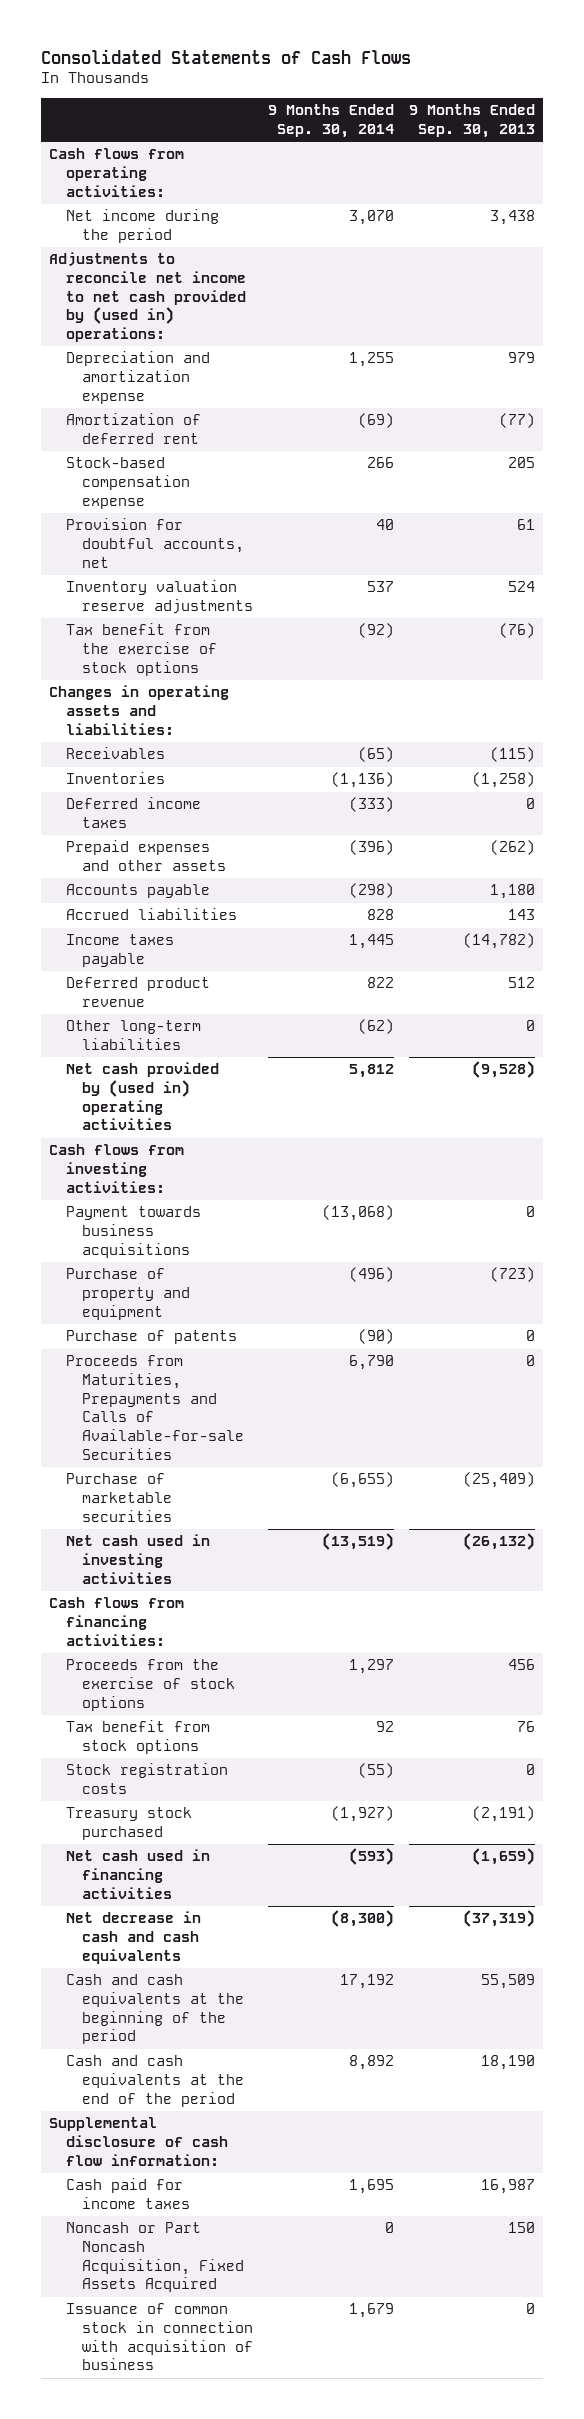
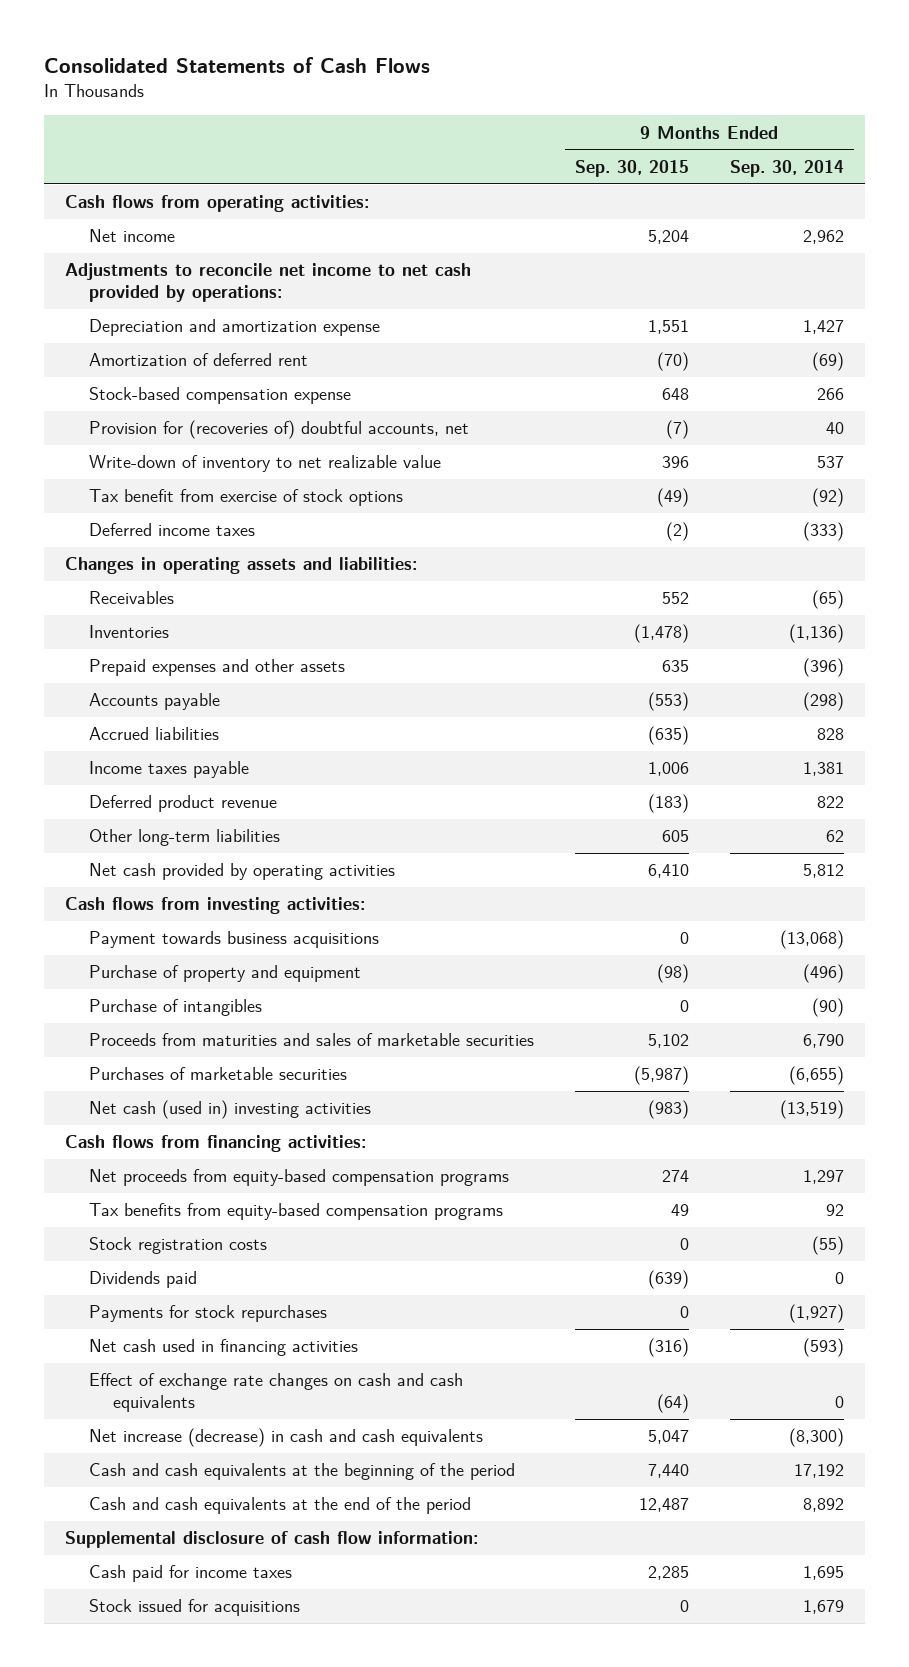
[409,104,536,138] 9 Months Ended Sep. 30, 2013 -> none
none -> [574,159,689,177] Sep. 30, 2015
[65,209,219,244] Net income during the period -> none
none -> [88,229,175,243] Net income
[48,252,246,342] Adjustments to reconcile net income to net cash provided by (used in) operations: -> [64,263,471,303] Adjustments to reconcile net income to net cash provided by operations:
[349,352,395,368] 1,255 -> [803,320,845,335] 1,427
[65,518,245,568] Provision for doubtful accounts, net -> [88,420,469,440] Provision for (recoveries of) doubtful accounts, net
[65,580,254,615] Inventory valuation reserve adjustments -> [88,455,441,473] Write-down of inventory to net realizable value
[65,623,218,676] Tax benefit from the exercise of stock options -> [88,489,403,507] Tax benefit from exercise of stock options
[65,797,201,829] Deferred income taxes -> [88,523,255,537] Deferred income taxes
[349,934,395,950] 1,445 -> [803,762,845,777] 1,381
[358,1019,395,1035] (62) -> [826,830,845,843] 62
[65,1062,219,1131] Net cash provided by (used in) operating activities -> [88,863,395,881] Net cash provided by operating activities
[65,1330,237,1345] Purchase of patents -> [88,999,262,1017] Purchase of intangibles
[65,1355,245,1460] Proceeds from Maturities, Prepayments and Calls of Available-for-sale Securities -> [88,1033,534,1047] Proceeds from maturities and sales of marketable securities
[65,1473,173,1522] Purchase of marketable securities -> [88,1067,347,1081] Purchases of marketable securities
[65,1534,210,1584] Net cash used in investing activities -> [88,1100,371,1120] Net cash (used in) investing activities
[65,1659,236,1711] Proceeds from the exercise of stock options -> [88,1169,509,1187] Net proceeds from equity-based compensation programs
[65,1720,210,1755] Tax benefit from stock options -> [88,1203,503,1221] Tax benefits from equity-based compensation programs
none -> [88,1271,197,1289] Dividends paid
[65,1807,192,1841] Treasury stock purchased -> [88,1305,327,1323] Payments for stock repurchases
none -> [88,1373,463,1413] Effect of exchange rate changes on cash and cash equivalents
[65,1911,201,1964] Net decrease in cash and cash equivalents -> [88,1428,483,1448] Net increase (decrease) in cash and cash equivalents
[65,2222,245,2293] Noncash or Part Noncash Acquisition, Fixed Assets Acquired -> none
[65,2303,254,2371] Issuance of common stock in connection with acquisition of business -> [88,1599,300,1617] Stock issued for acquisitions

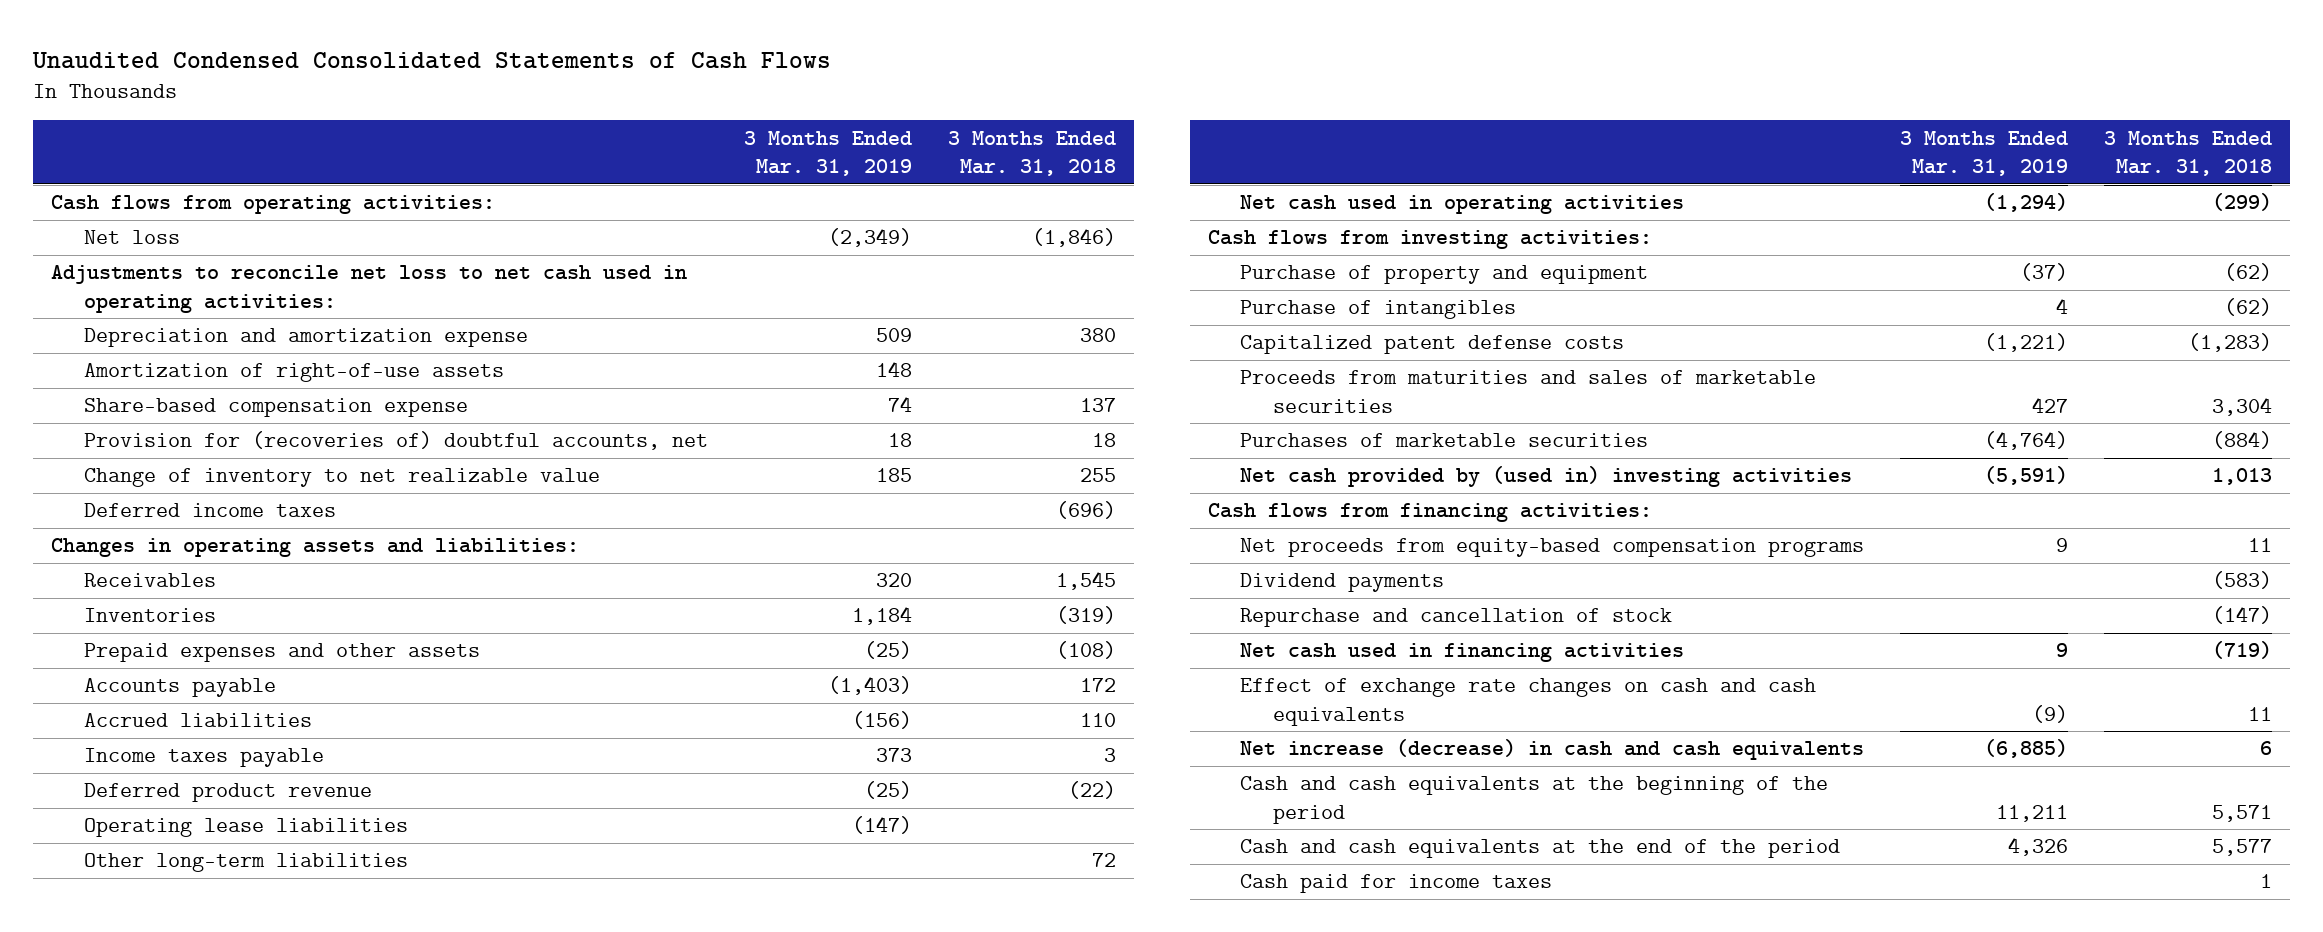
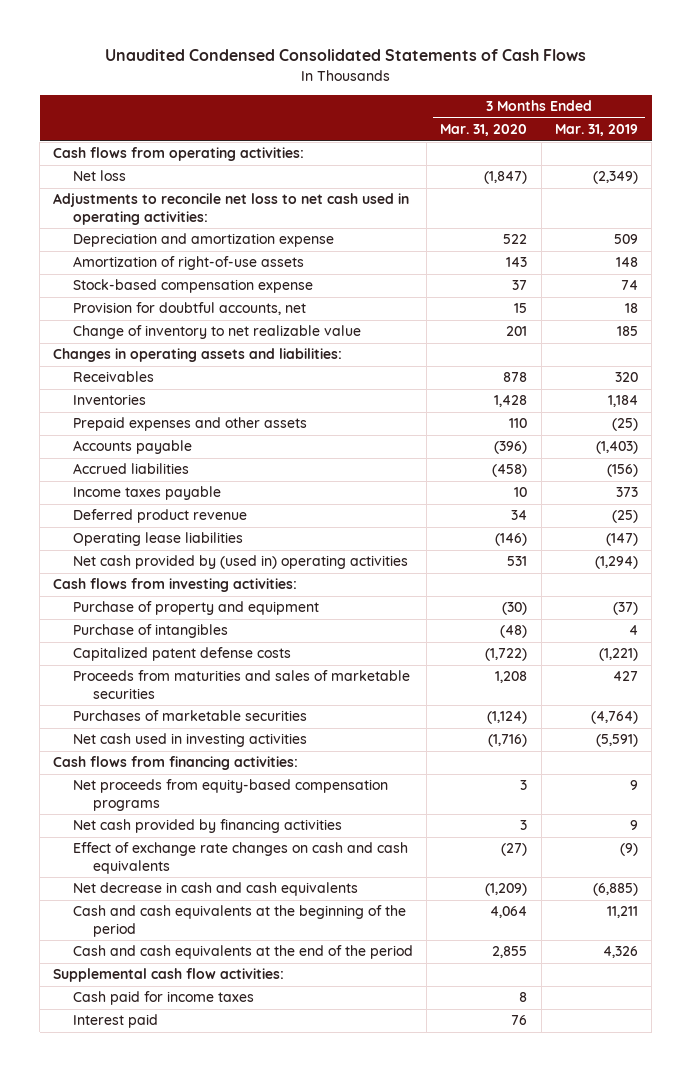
[947,130,1116,177] 3 Months Ended Mar. 31, 2018 -> none
none -> [440,124,528,137] Mar. 31, 2020
[83,398,468,418] Share-based compensation expense -> [72,279,313,294] Stock-based compensation expense
[83,431,708,451] Provision for (recoveries of) doubtful accounts, net -> [72,302,306,316] Provision for doubtful accounts, net
[83,503,336,518] Deferred income taxes -> none
[83,853,408,873] Other long-term liabilities -> none
[1240,195,1685,215] Net cash used in operating activities -> [72,555,408,570] Net cash provided by (used in) operating activities
[1240,466,1853,488] Net cash provided by (used in) investing activities -> [72,733,307,748] Net cash used in investing activities
[1240,573,1445,593] Dividend payments -> none
[1240,608,1673,628] Repurchase and cancellation of stock -> none
[1240,643,1685,663] Net cash used in financing activities -> [72,819,342,834] Net cash provided by financing activities
[1240,739,1865,761] Net increase (decrease) in cash and cash equivalents -> [72,882,358,897] Net decrease in cash and cash equivalents
none -> [53,968,285,983] Supplemental cash flow activities:
none -> [72,1014,158,1029] Interest paid

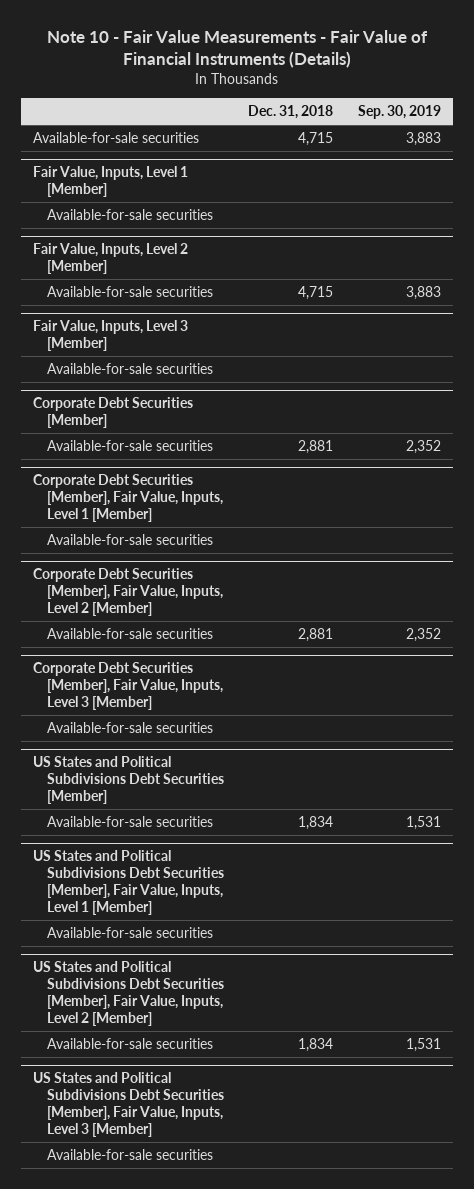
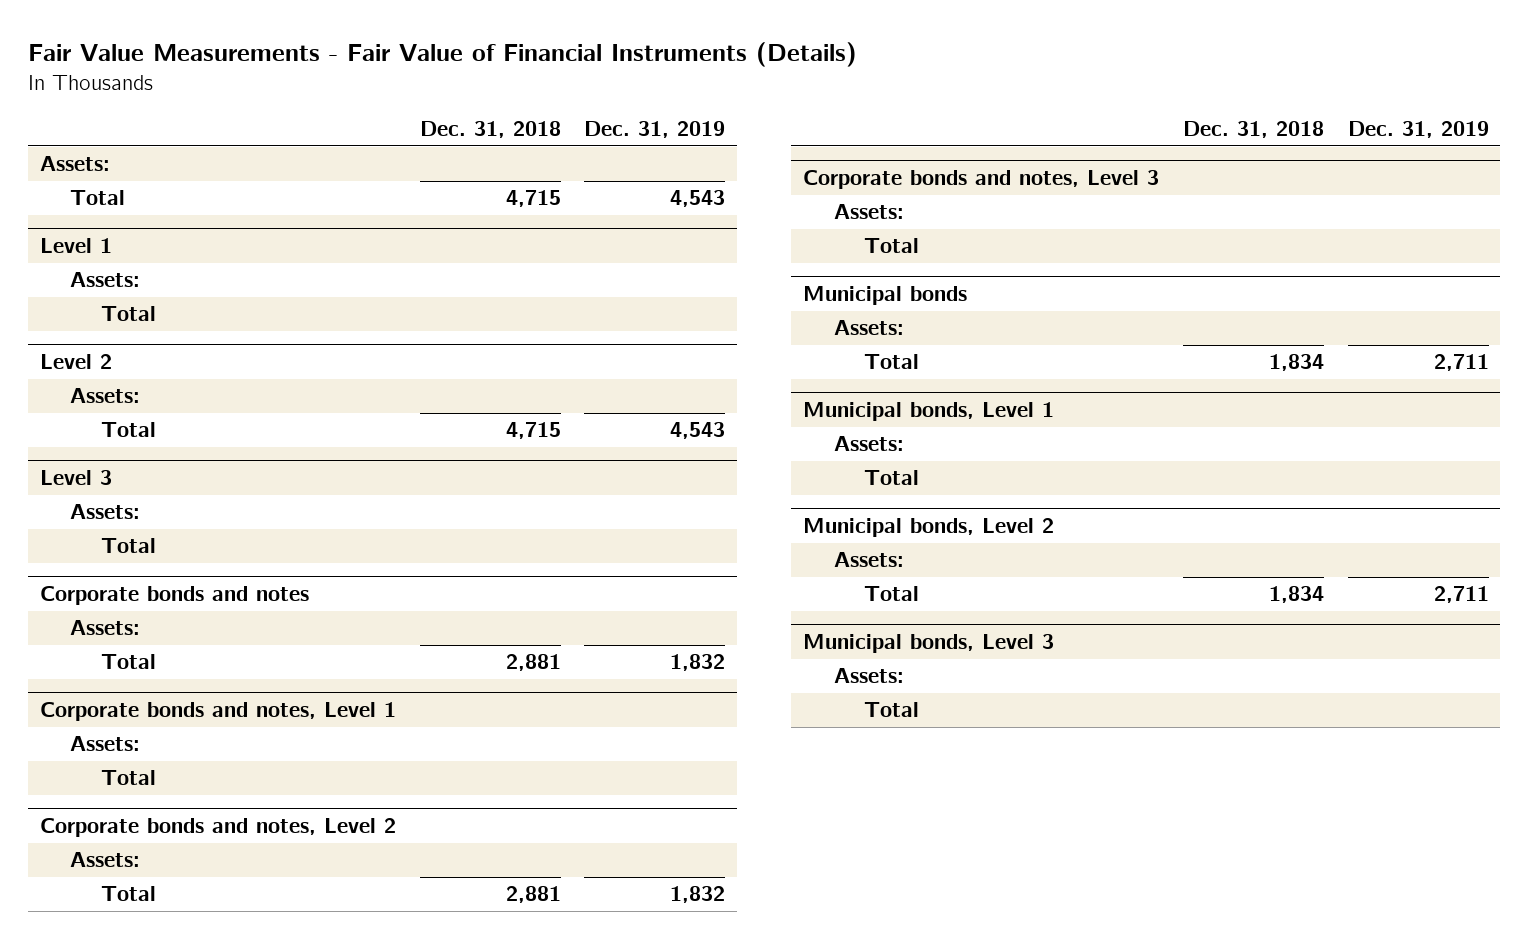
[46,29,428,68] Note 10 - Fair Value Measurements - Fair Value of Financial Instruments (Details) -> [27,42,857,68] Fair Value Measurements - Fair Value of Financial Instruments (Details)
[357,105,441,120] Sep. 30, 2019 -> none
none -> [584,121,726,139] Dec. 31, 2019
[32,474,223,523] Corporate Debt Securities [Member], Fair Value, Inputs, Level 1 [Member] -> none
[32,568,223,617] Corporate Debt Securities [Member], Fair Value, Inputs, Level 2 [Member] -> none
[32,662,223,711] Corporate Debt Securities [Member], Fair Value, Inputs, Level 3 [Member] -> none
[32,850,224,916] US States and Political Subdivisions Debt Securities [Member], Fair Value, Inputs, Level 1 [Member] -> none
[32,961,224,1027] US States and Political Subdivisions Debt Securities [Member], Fair Value, Inputs, Level 2 [Member] -> none
[32,1072,224,1138] US States and Political Subdivisions Debt Securities [Member], Fair Value, Inputs, Level 3 [Member] -> none
none -> [39,156,110,172] Assets:
[32,131,199,143] Available-for-sale securities -> [70,190,126,206] Total
[32,166,188,198] Fair Value, Inputs, Level 1 [Member] -> [39,237,112,253] Level 1
none -> [70,272,141,288] Assets:
[46,208,213,220] Available-for-sale securities -> [101,306,157,322] Total
[32,243,188,275] Fair Value, Inputs, Level 2 [Member] -> [39,353,112,369] Level 2
none -> [70,388,141,404] Assets:
[46,285,213,297] Available-for-sale securities -> [101,422,157,438] Total
[32,320,188,352] Fair Value, Inputs, Level 3 [Member] -> [39,469,112,485] Level 3
none -> [70,504,141,520] Assets:
[46,362,213,374] Available-for-sale securities -> [101,538,157,554] Total
[32,397,193,429] Corporate Debt Securities [Member] -> [39,585,309,605] Corporate bonds and notes
none -> [70,620,141,636] Assets:
[46,439,213,451] Available-for-sale securities -> [101,654,157,670] Total
none -> [39,701,396,721] Corporate bonds and notes, Level 1
none -> [70,736,141,752] Assets:
[46,533,213,545] Available-for-sale securities -> [101,770,157,786] Total
none -> [39,817,396,837] Corporate bonds and notes, Level 2
none -> [70,852,141,868] Assets:
[46,627,213,639] Available-for-sale securities -> [101,886,157,902] Total
none -> [802,169,1159,189] Corporate bonds and notes, Level 3
none -> [833,204,904,220] Assets:
[46,721,213,733] Available-for-sale securities -> [864,238,920,254] Total
[32,756,224,805] US States and Political Subdivisions Debt Securities [Member] -> [802,285,967,305] Municipal bonds
none -> [833,320,904,336] Assets:
[46,815,213,827] Available-for-sale securities -> [864,354,920,370] Total
none -> [802,401,1054,421] Municipal bonds, Level 1
none -> [833,436,904,452] Assets:
[46,926,213,938] Available-for-sale securities -> [864,470,920,486] Total
none -> [802,517,1054,537] Municipal bonds, Level 2
none -> [833,552,904,568] Assets:
[46,1037,213,1049] Available-for-sale securities -> [864,586,920,602] Total
none -> [802,633,1054,653] Municipal bonds, Level 3
none -> [833,668,904,684] Assets:
[46,1148,213,1160] Available-for-sale securities -> [864,702,920,718] Total

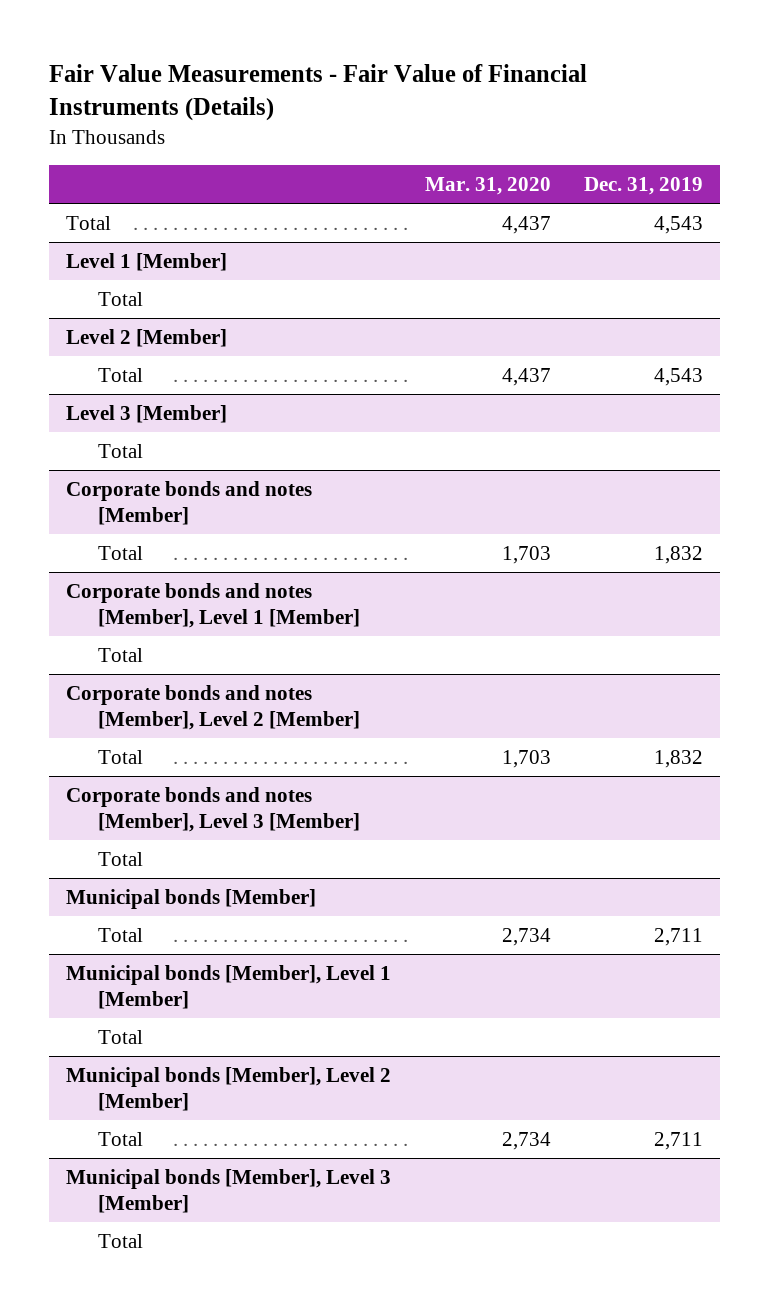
[419,121,561,139] Dec. 31, 2018 -> none
none -> [424,176,551,195] Mar. 31, 2020
[39,156,110,172] Assets: -> none
[70,272,141,288] Assets: -> none
[39,237,112,253] Level 1 -> [66,253,228,272] Level 1 [Member]
[70,388,141,404] Assets: -> none
[39,353,112,369] Level 2 -> [66,329,228,348] Level 2 [Member]
[70,504,141,520] Assets: -> none
[39,469,112,485] Level 3 -> [66,405,228,424] Level 3 [Member]
[70,620,141,636] Assets: -> none
[39,585,309,605] Corporate bonds and notes -> [66,481,313,525] Corporate bonds and notes [Member]
[70,736,141,752] Assets: -> none
[39,701,396,721] Corporate bonds and notes, Level 1 -> [66,583,360,628] Corporate bonds and notes [Member], Level 1 [Member]
[70,852,141,868] Assets: -> none
[39,817,396,837] Corporate bonds and notes, Level 2 -> [66,685,360,730] Corporate bonds and notes [Member], Level 2 [Member]
[833,204,904,220] Assets: -> none
[802,169,1159,189] Corporate bonds and notes, Level 3 -> [66,787,360,832] Corporate bonds and notes [Member], Level 3 [Member]
[833,320,904,336] Assets: -> none
[802,285,967,305] Municipal bonds -> [66,889,317,910] Municipal bonds [Member]
[833,436,904,452] Assets: -> none
[802,401,1054,421] Municipal bonds, Level 1 -> [66,965,392,1009] Municipal bonds [Member], Level 1 [Member]
[833,552,904,568] Assets: -> none
[802,517,1054,537] Municipal bonds, Level 2 -> [66,1067,392,1111] Municipal bonds [Member], Level 2 [Member]
[833,668,904,684] Assets: -> none
[802,633,1054,653] Municipal bonds, Level 3 -> [66,1169,392,1213] Municipal bonds [Member], Level 3 [Member]

